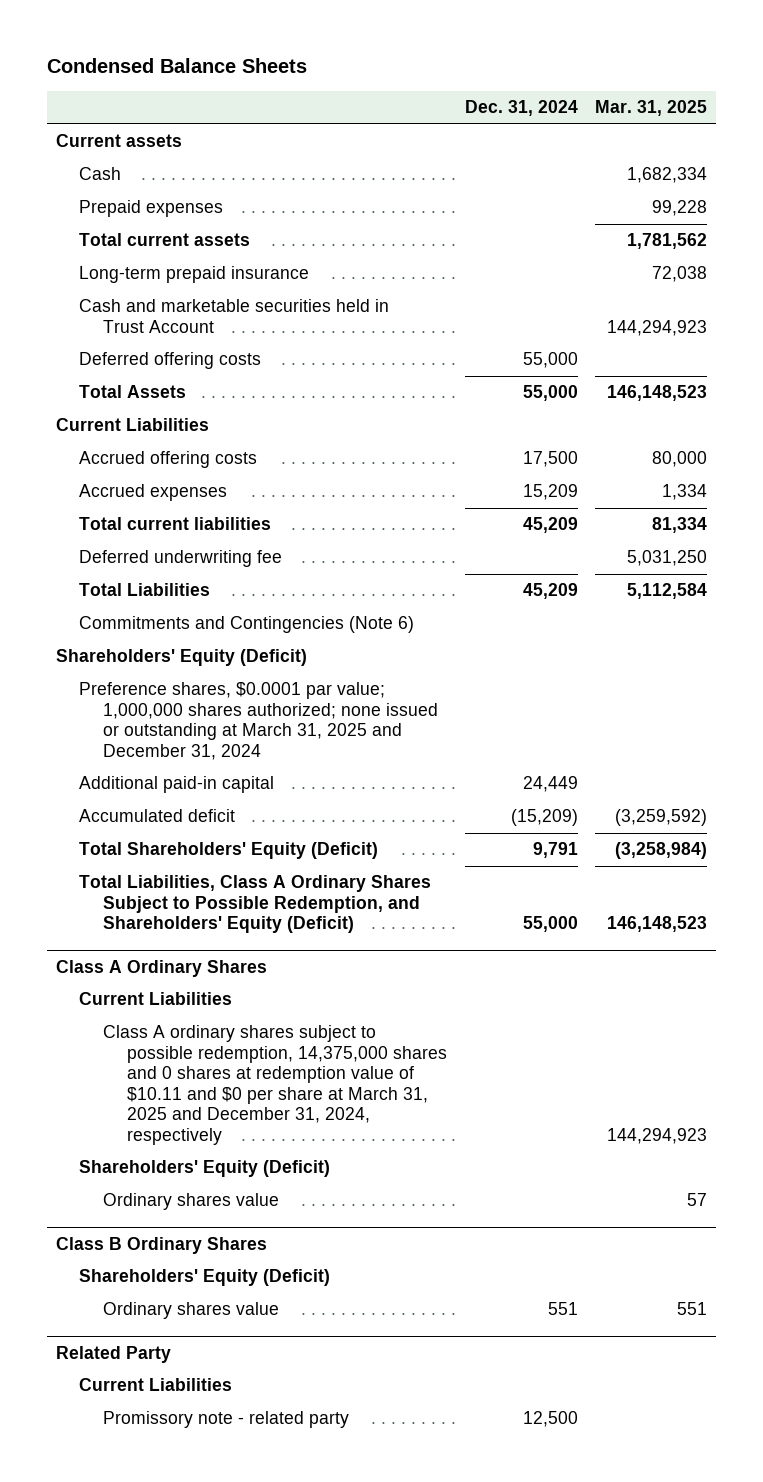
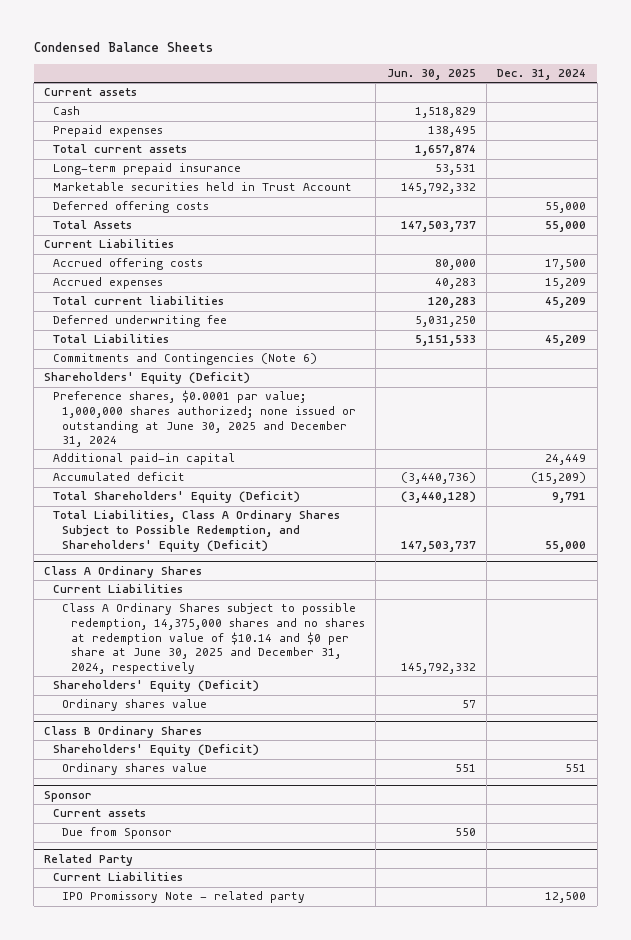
[595,100,708,117] Mar. 31, 2025 -> none
none -> [386,69,476,81] Jun. 30, 2025
[79,299,390,333] Cash and marketable securities held in Trust Account -> [53,182,353,192] Marketable securities held in Trust Account
[79,682,439,760] Preference shares, $0.0001 par value; 1,000,000 shares authorized; none issued or outstanding at March 31, 2025 and December 31, 2024 -> [53,390,357,448] Preference shares, $0.0001 par value; 1,000,000 shares authorized; none issued or outstanding at June 30, 2025 and December 31, 2024
[103,1025,447,1145] Class A ordinary shares subject to possible redemption, 14,375,000 shares and 0 shares at redemption value of $10.11 and $0 per share at March 31, 2025 and December 31, 2024, respectively -> [62,603,366,674] Class A Ordinary Shares subject to possible redemption, 14,375,000 shares and no shares at redemption value of $10.14 and $0 per share at June 30, 2025 and December 31, 2024, respectively
none -> [44,790,93,802] Sponsor
none -> [53,809,147,818] Current assets
none -> [62,827,173,840] Due from Sponsor
[103,1411,350,1429] Promissory note - related party -> [62,891,306,904] IPO Promissory Note - related party

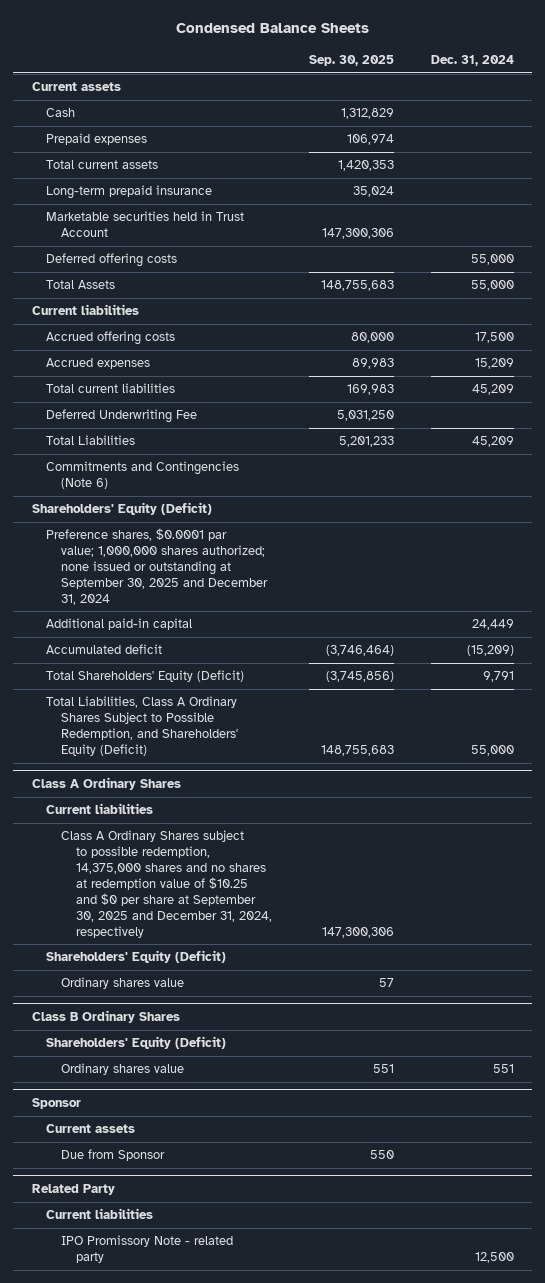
[386,69,476,81] Jun. 30, 2025 -> none
none -> [308,54,394,66] Sep. 30, 2025
[44,239,175,249] Current Liabilities -> [31,304,139,316] Current liabilities
[53,315,228,328] Deferred underwriting fee -> [46,409,198,424] Deferred Underwriting Fee
[53,390,357,448] Preference shares, $0.0001 par value; 1,000,000 shares authorized; none issued or outstanding at June 30, 2025 and December 31, 2024 -> [46,528,269,605] Preference shares, $0.0001 par value; 1,000,000 shares authorized; none issued or outstanding at September 30, 2025 and December 31, 2024
[53,584,184,594] Current Liabilities -> [46,803,154,815] Current liabilities
[62,603,366,674] Class A Ordinary Shares subject to possible redemption, 14,375,000 shares and no shares at redemption value of $10.14 and $0 per share at June 30, 2025 and December 31, 2024, respectively -> [61,830,273,938] Class A Ordinary Shares subject to possible redemption, 14,375,000 shares and no shares at redemption value of $10.25 and $0 per share at September 30, 2025 and December 31, 2024, respectively
[53,872,184,882] Current Liabilities -> [46,1208,154,1220] Current liabilities

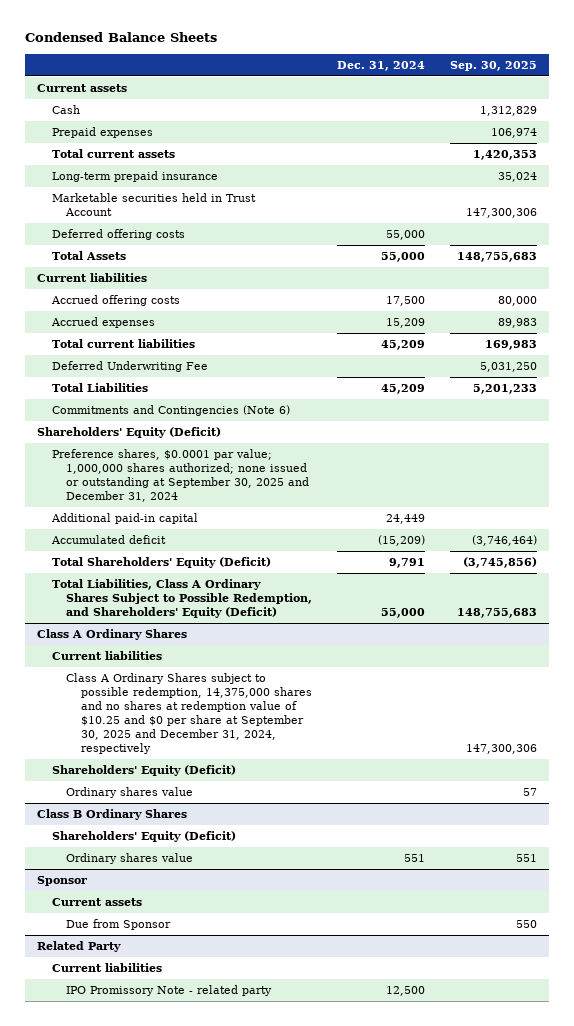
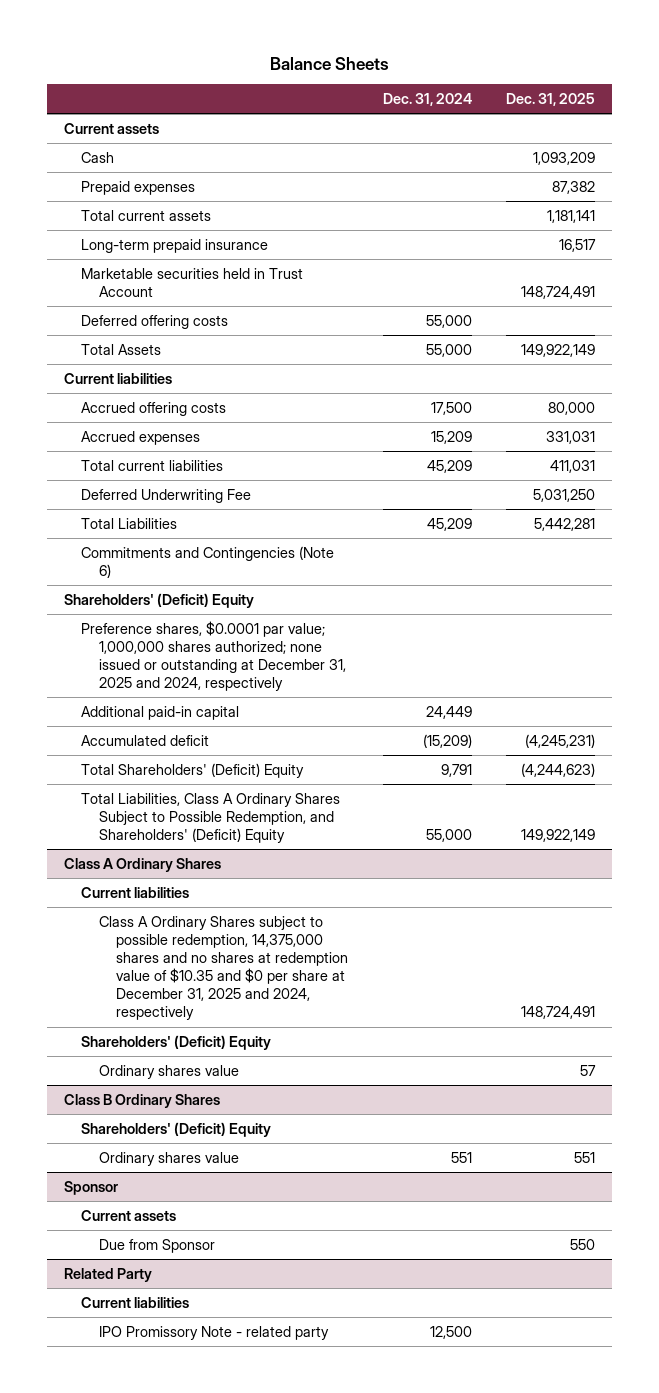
[24,32,217,43] Condensed Balance Sheets -> [269,56,389,70] Balance Sheets
[449,60,537,71] Sep. 30, 2025 -> none
none -> [506,93,596,107] Dec. 31, 2025
[37,427,222,439] Shareholders' Equity (Deficit) -> [64,592,255,608] Shareholders' (Deficit) Equity
[51,449,310,502] Preference shares, $0.0001 par value; 1,000,000 shares authorized; none issued or outstanding at September 30, 2025 and December 31, 2024 -> [81,620,346,692] Preference shares, $0.0001 par value; 1,000,000 shares authorized; none issued or outstanding at December 31, 2025 and 2024, respectively
[51,557,271,569] Total Shareholders' Equity (Deficit) -> [81,762,305,778] Total Shareholders' (Deficit) Equity
[51,579,313,619] Total Liabilities, Class A Ordinary Shares Subject to Possible Redemption, and Shareholders' Equity (Deficit) -> [81,792,341,844] Total Liabilities, Class A Ordinary Shares Subject to Possible Redemption, and Shareholders' (Deficit) Equity
[66,673,312,754] Class A Ordinary Shares subject to possible redemption, 14,375,000 shares and no shares at redemption value of $10.25 and $0 per share at September 30, 2025 and December 31, 2024, respectively -> [98,915,349,1021] Class A Ordinary Shares subject to possible redemption, 14,375,000 shares and no shares at redemption value of $10.35 and $0 per share at December 31, 2025 and 2024, respectively
[51,765,236,777] Shareholders' Equity (Deficit) -> [81,1034,272,1050] Shareholders' (Deficit) Equity
[51,831,236,843] Shareholders' Equity (Deficit) -> [81,1121,272,1137] Shareholders' (Deficit) Equity

